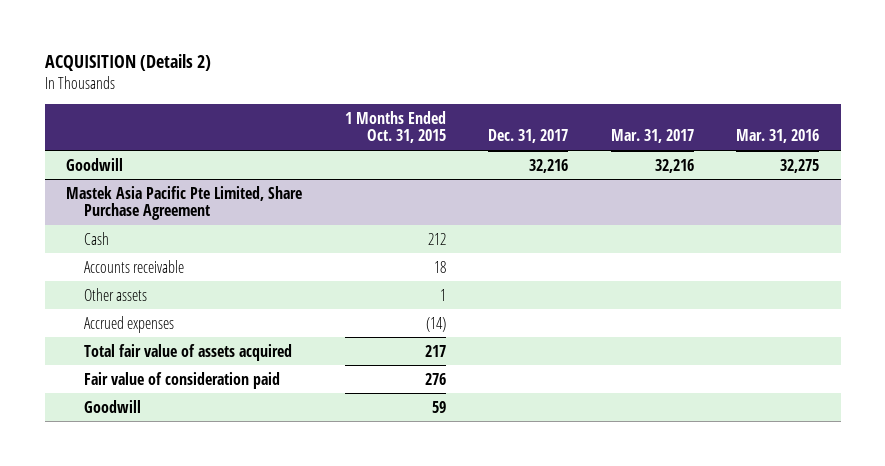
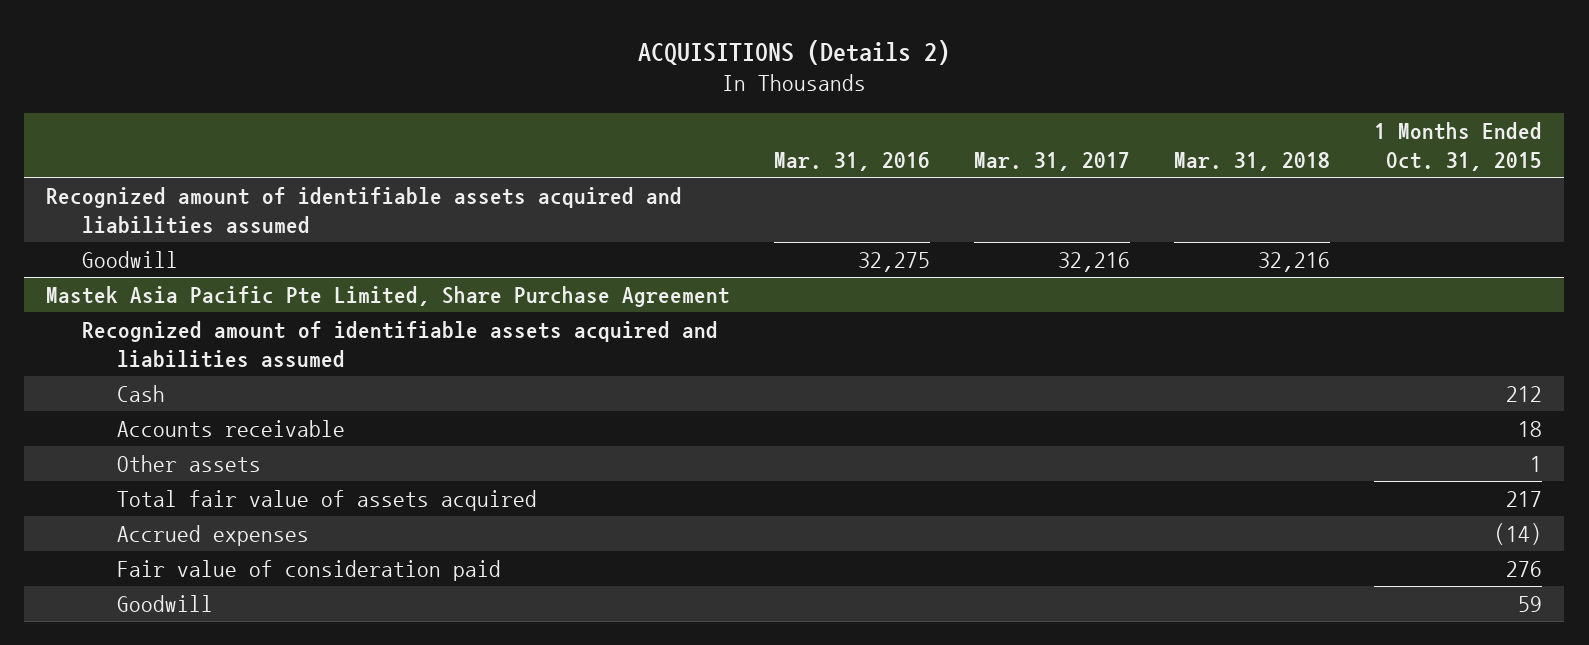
[44,54,211,72] ACQUISITION (Details 2) -> [638,39,951,65] ACQUISITIONS (Details 2)
[488,129,569,144] Dec. 31, 2017 -> none
none -> [1174,152,1331,172] Mar. 31, 2018
none -> [46,186,683,235] Recognized amount of identifiable assets acquired and liabilities assumed
none -> [81,320,718,369] Recognized amount of identifiable assets acquired and liabilities assumed
[83,315,174,333] Accrued expenses -> [116,524,309,546] Accrued expenses

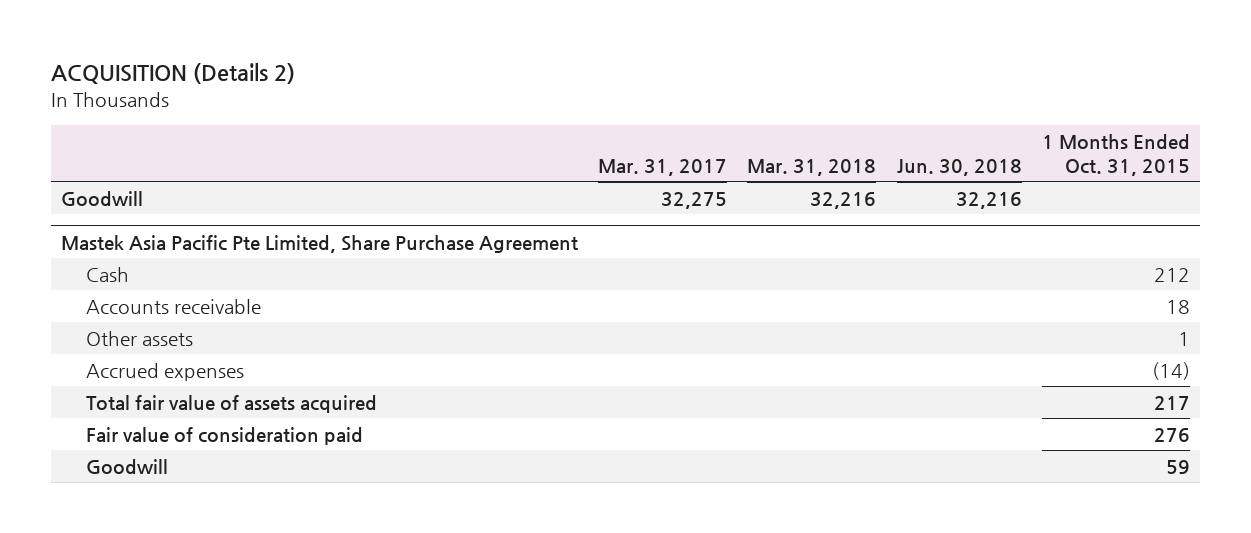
[638,39,951,65] ACQUISITIONS (Details 2) -> [50,63,295,85] ACQUISITION (Details 2)
[774,152,931,172] Mar. 31, 2016 -> none
none -> [896,158,1022,176] Jun. 30, 2018
[46,186,683,235] Recognized amount of identifiable assets acquired and liabilities assumed -> none
[1058,251,1131,272] 32,216 -> [661,191,728,209] 32,275
[81,320,718,369] Recognized amount of identifiable assets acquired and liabilities assumed -> none
[116,489,537,511] Total fair value of assets acquired -> [86,394,378,413] Total fair value of assets acquired

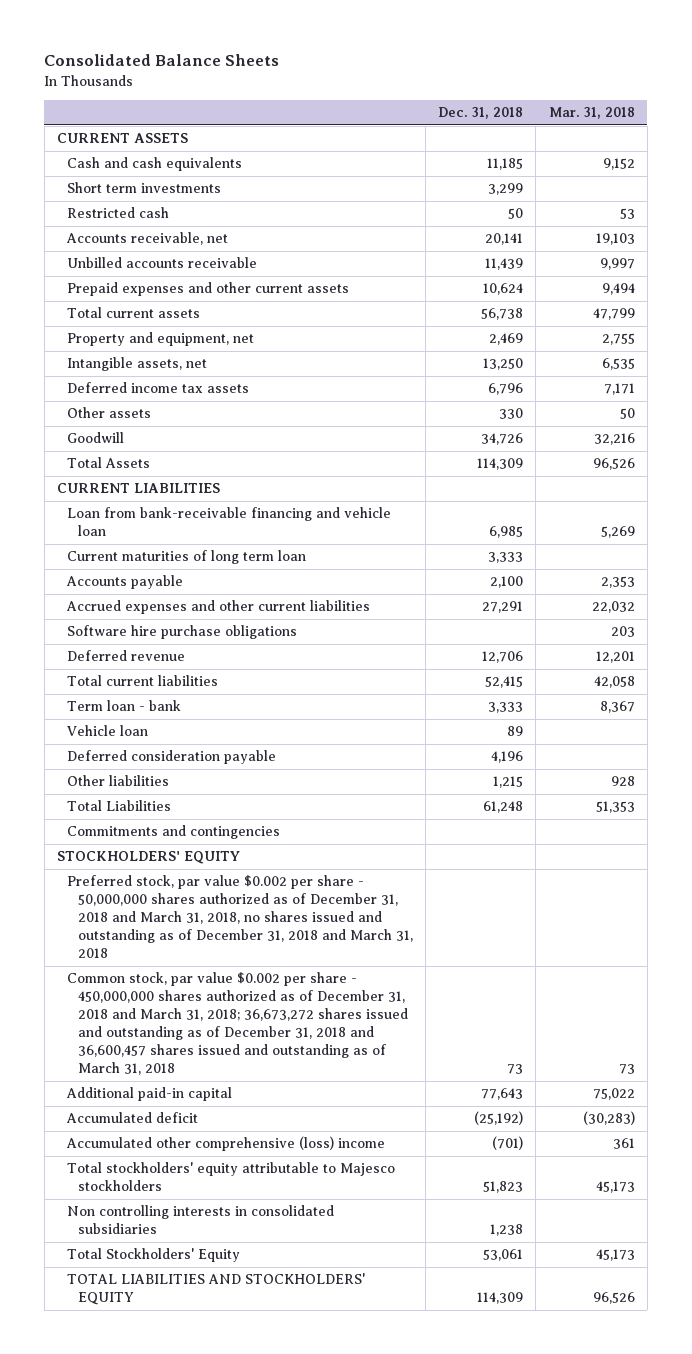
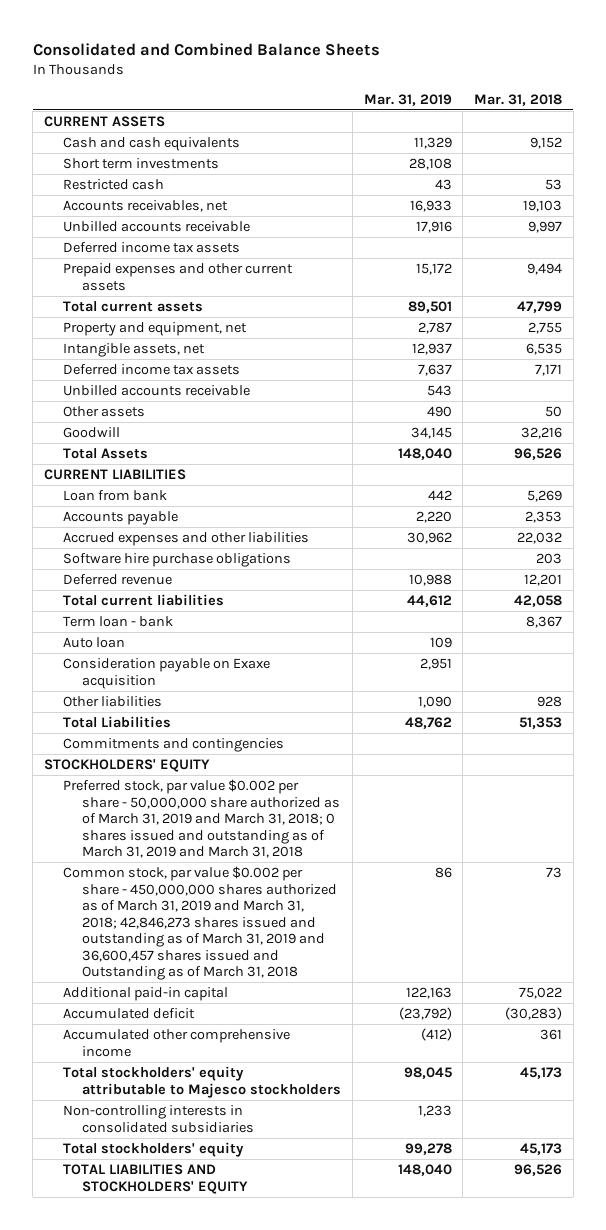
[44,54,280,67] Consolidated Balance Sheets -> [32,42,380,56] Consolidated and Combined Balance Sheets
[438,107,524,120] Dec. 31, 2018 -> none
none -> [363,93,452,106] Mar. 31, 2019
[66,232,229,246] Accounts receivable, net -> [62,200,228,213] Accounts receivables, net
none -> [62,242,240,254] Deferred income tax assets
none -> [62,385,250,397] Unbilled accounts receivable
[67,550,307,565] Current maturities of long term loan -> none
[67,507,392,537] Loan from bank-receivable financing and vehicle loan -> [62,490,167,502] Loan from bank
[66,600,371,615] Accrued expenses and other current liabilities -> [62,532,309,547] Accrued expenses and other liabilities
[67,725,149,737] Vehicle loan -> none
[67,750,277,765] Deferred consideration payable -> none
none -> [62,637,125,649] Auto loan
none -> [62,658,270,689] Consideration payable on Exaxe acquisition
[67,875,413,959] Preferred stock, par value $0.002 per share - 50,000,000 shares authorized as of December 31, 2018 and March 31, 2018, no shares issued and outstanding as of December 31, 2018 and March 31, 2018 -> [62,779,340,859] Preferred stock, par value $0.002 per share - 50,000,000 share authorized as of March 31, 2019 and March 31, 2018; 0 shares issued and outstanding as of March 31, 2019 and March 31, 2018
[67,972,408,1076] Common stock, par value $0.002 per share - 450,000,000 shares authorized as of December 31, 2018 and March 31, 2018; 36,673,272 shares issued and outstanding as of December 31, 2018 and 36,600,457 shares issued and outstanding as of March 31, 2018 -> [62,866,337,980] Common stock, par value $0.002 per share - 450,000,000 shares authorized as of March 31, 2019 and March 31, 2018; 42,846,273 shares issued and outstanding as of March 31, 2019 and 36,600,457 shares issued and Outstanding as of March 31, 2018
[66,1136,386,1152] Accumulated other comprehensive (loss) income -> [62,1029,290,1057] Accumulated other comprehensive income
[67,1205,335,1235] Non controlling interests in consolidated subsidiaries -> [62,1105,254,1133] Non-controlling interests in consolidated subsidiaries
[67,1248,241,1263] Total Stockholders' Equity -> [62,1142,244,1158] Total stockholders' equity

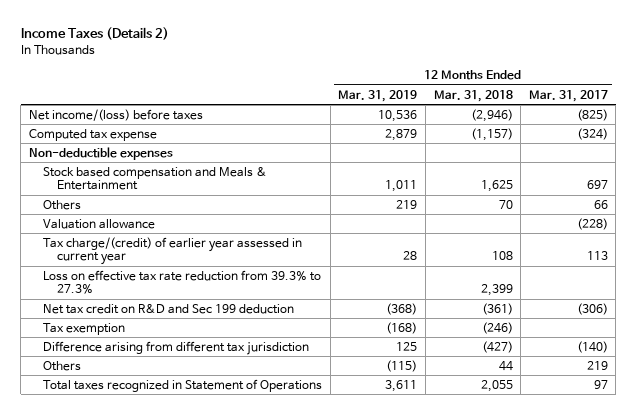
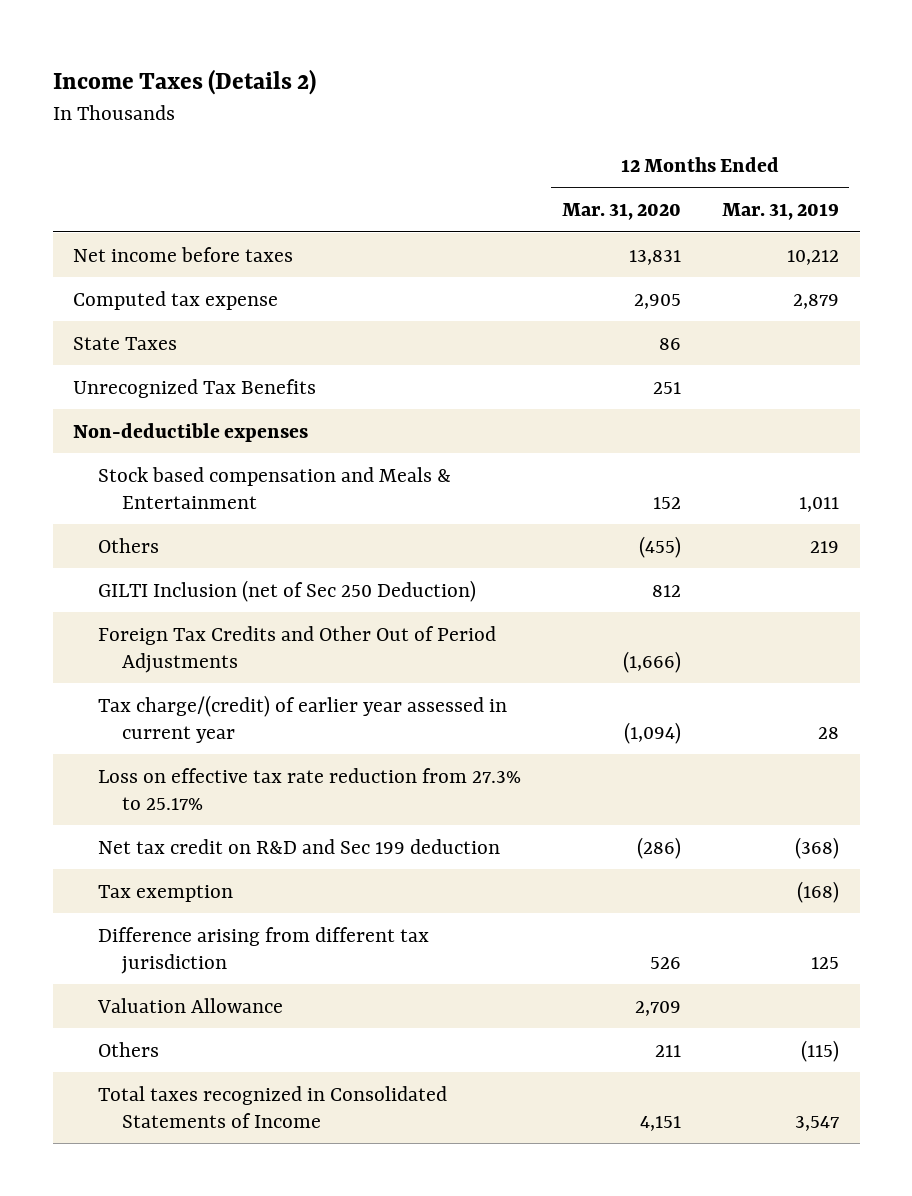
[433,89,513,102] Mar. 31, 2018 -> none
[528,89,608,102] Mar. 31, 2017 -> none
none -> [561,203,681,221] Mar. 31, 2020
[28,108,203,121] Net income/(loss) before taxes -> [73,246,294,262] Net income before taxes
[378,109,418,122] 10,536 -> [787,249,840,265] 10,212
none -> [73,336,178,350] State Taxes
none -> [73,378,317,398] Unrecognized Tax Benefits
[43,218,156,229] Valuation allowance -> none
none -> [97,579,476,602] GILTI Inclusion (net of Sec 250 Deduction)
none -> [97,625,496,673] Foreign Tax Credits and Other Out of Period Adjustments
[43,269,322,295] Loss on effective tax rate reduction from 39.3% to 27.3% -> [97,767,521,810] Loss on effective tax rate reduction from 27.3% to 25.17%
none -> [96,997,283,1013] Valuation Allowance
[43,378,323,392] Total taxes recognized in Statement of Operations -> [97,1085,447,1128] Total taxes recognized in Consolidated Statements of Income
[385,379,418,392] 3,611 -> [795,1115,840,1131] 3,547

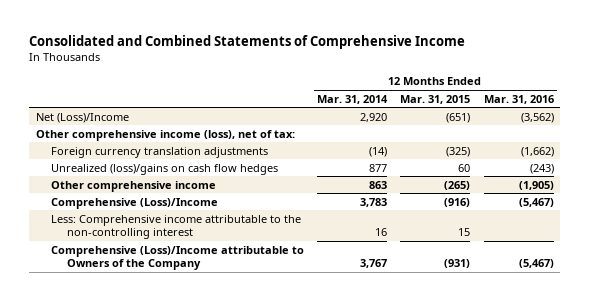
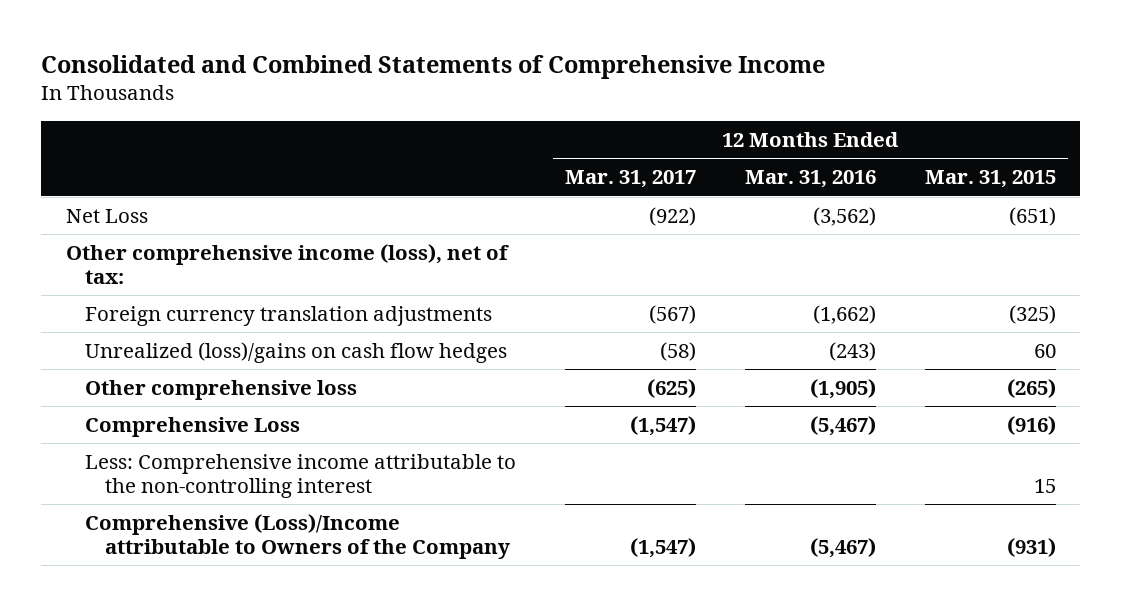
[317,94,389,104] Mar. 31, 2014 -> none
none -> [565,170,697,189] Mar. 31, 2017
[35,112,129,123] Net (Loss)/Income -> [65,209,148,224] Net Loss
[51,180,217,192] Other comprehensive income -> [85,380,358,401] Other comprehensive loss
[51,197,219,209] Comprehensive (Loss)/Income -> [85,417,301,438] Comprehensive Loss

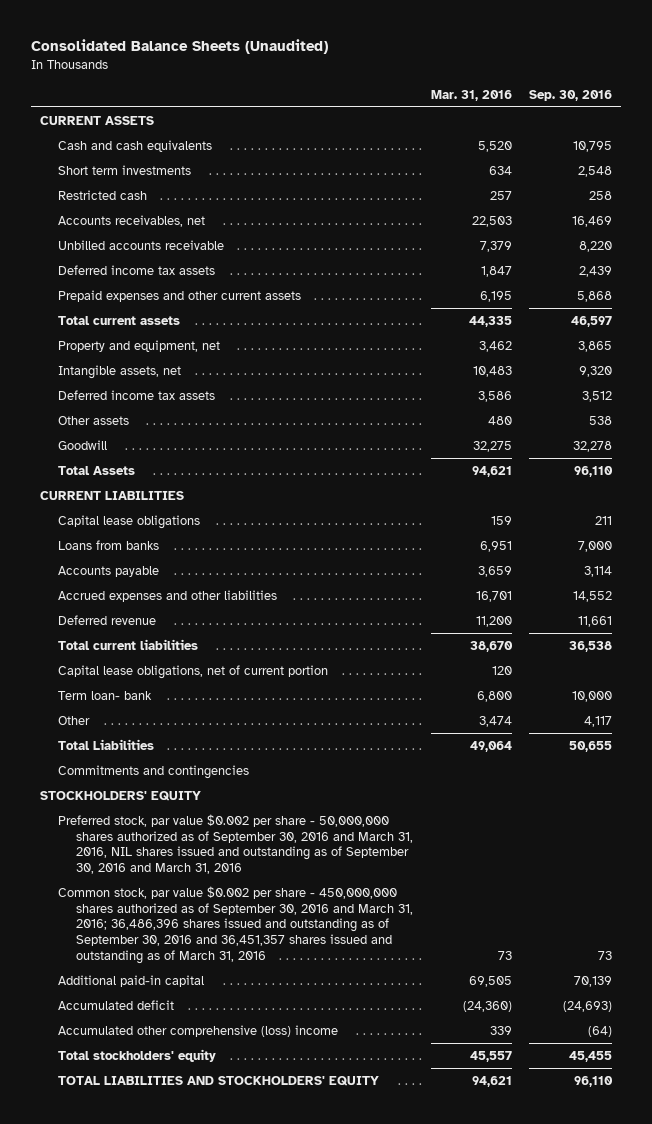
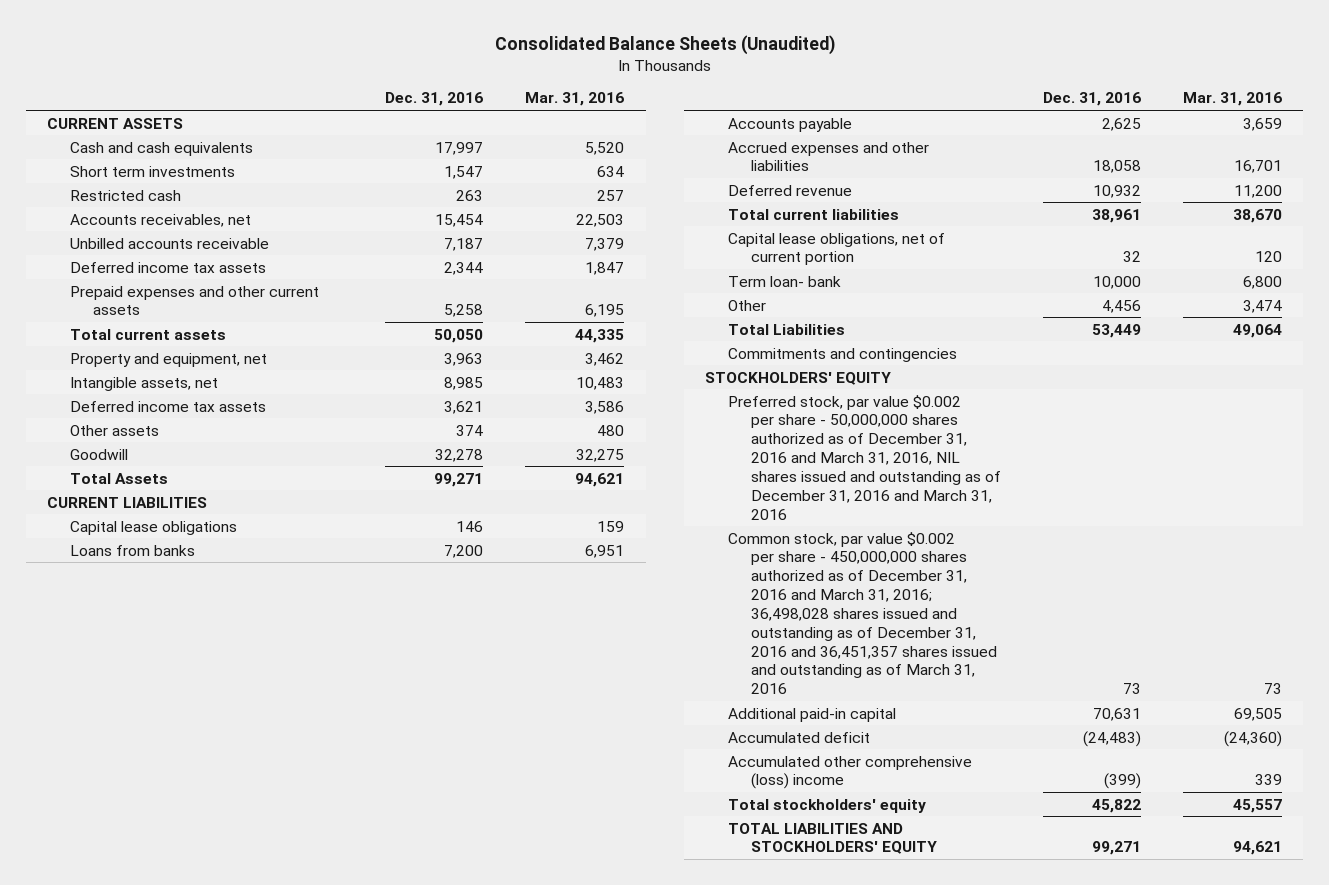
[529,89,613,101] Sep. 30, 2016 -> none
none -> [385,92,484,107] Dec. 31, 2016
[58,814,414,874] Preferred stock, par value $0.002 per share - 50,000,000 shares authorized as of September 30, 2016 and March 31, 2016, NIL shares issued and outstanding as of September 30, 2016 and March 31, 2016 -> [728,394,1002,520] Preferred stock, par value $0.002 per share - 50,000,000 shares authorized as of December 31, 2016 and March 31, 2016, NIL shares issued and outstanding as of December 31, 2016 and March 31, 2016
[58,886,414,964] Common stock, par value $0.002 per share - 450,000,000 shares authorized as of September 30, 2016 and March 31, 2016; 36,486,396 shares issued and outstanding as of September 30, 2016 and 36,451,357 shares issued and outstanding as of March 31, 2016 -> [728,531,998,695] Common stock, par value $0.002 per share - 450,000,000 shares authorized as of December 31, 2016 and March 31, 2016; 36,498,028 shares issued and outstanding as of December 31, 2016 and 36,451,357 shares issued and outstanding as of March 31, 2016

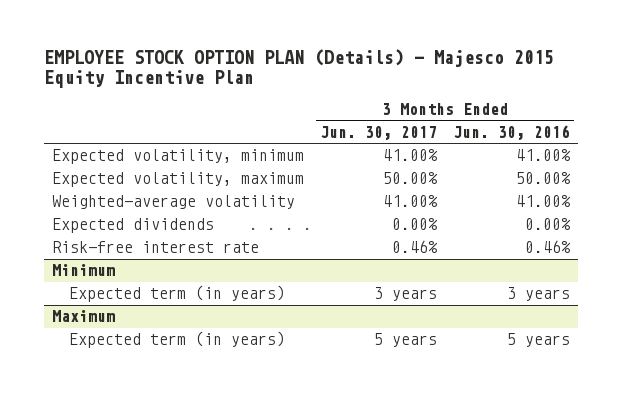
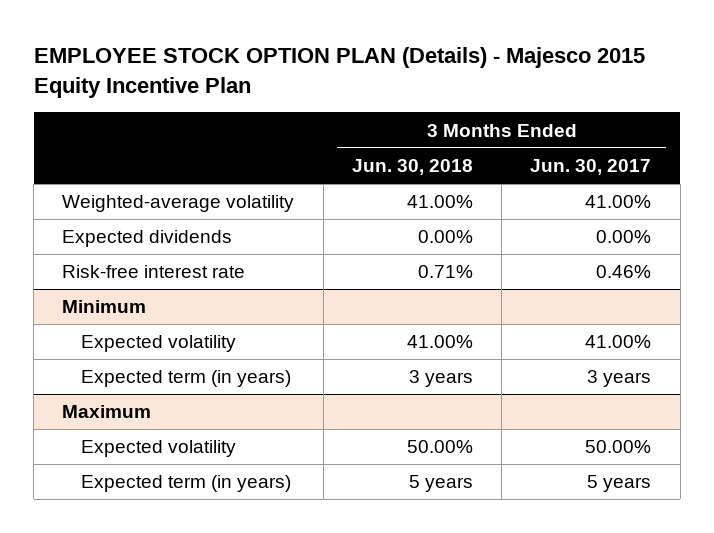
[452,124,570,140] Jun. 30, 2016 -> none
none -> [351,159,473,176] Jun. 30, 2018
[51,149,304,165] Expected volatility, minimum -> none
[51,172,304,188] Expected volatility, maximum -> none
none -> [80,335,236,353] Expected volatility
none -> [80,440,236,458] Expected volatility

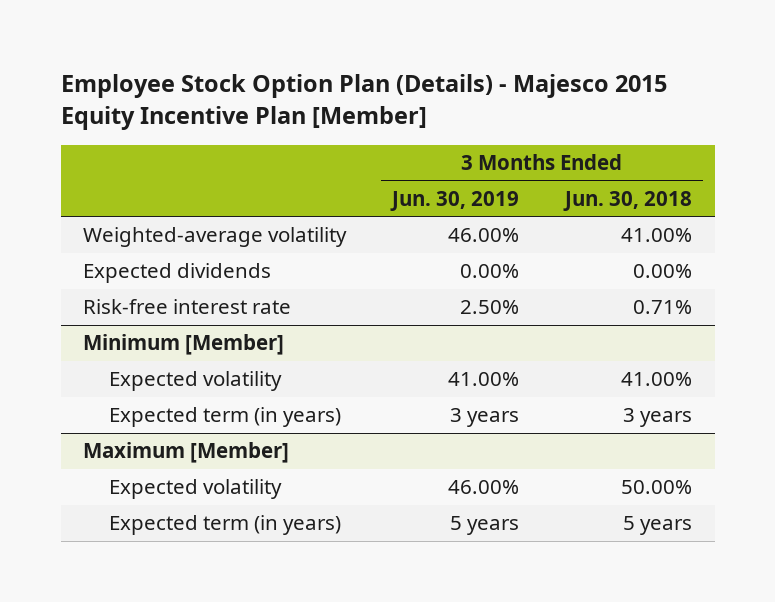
[33,47,645,99] EMPLOYEE STOCK OPTION PLAN (Details) - Majesco 2015 Equity Incentive Plan -> [60,74,667,131] Employee Stock Option Plan (Details) - Majesco 2015 Equity Incentive Plan [Member]
[530,159,652,176] Jun. 30, 2017 -> none
none -> [390,190,520,211] Jun. 30, 2019
[62,300,147,314] Minimum -> [83,334,285,356] Minimum [Member]
[62,405,152,419] Maximum -> [83,442,290,464] Maximum [Member]

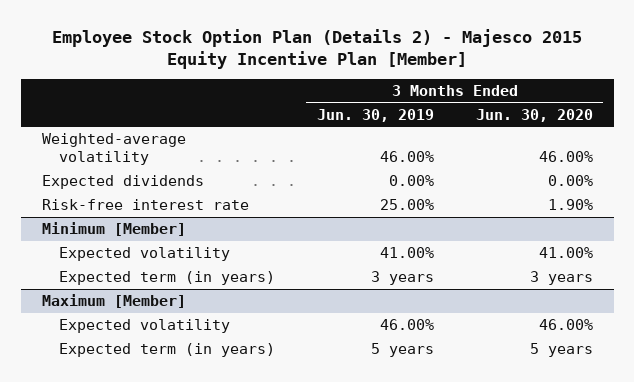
[60,74,667,131] Employee Stock Option Plan (Details) - Majesco 2015 Equity Incentive Plan [Member] -> [52,28,583,70] Employee Stock Option Plan (Details 2) - Majesco 2015 Equity Incentive Plan [Member]
[562,190,692,211] Jun. 30, 2018 -> none
none -> [475,108,593,122] Jun. 30, 2020
[460,300,520,315] 2.50% -> [379,198,434,210] 25.00%

